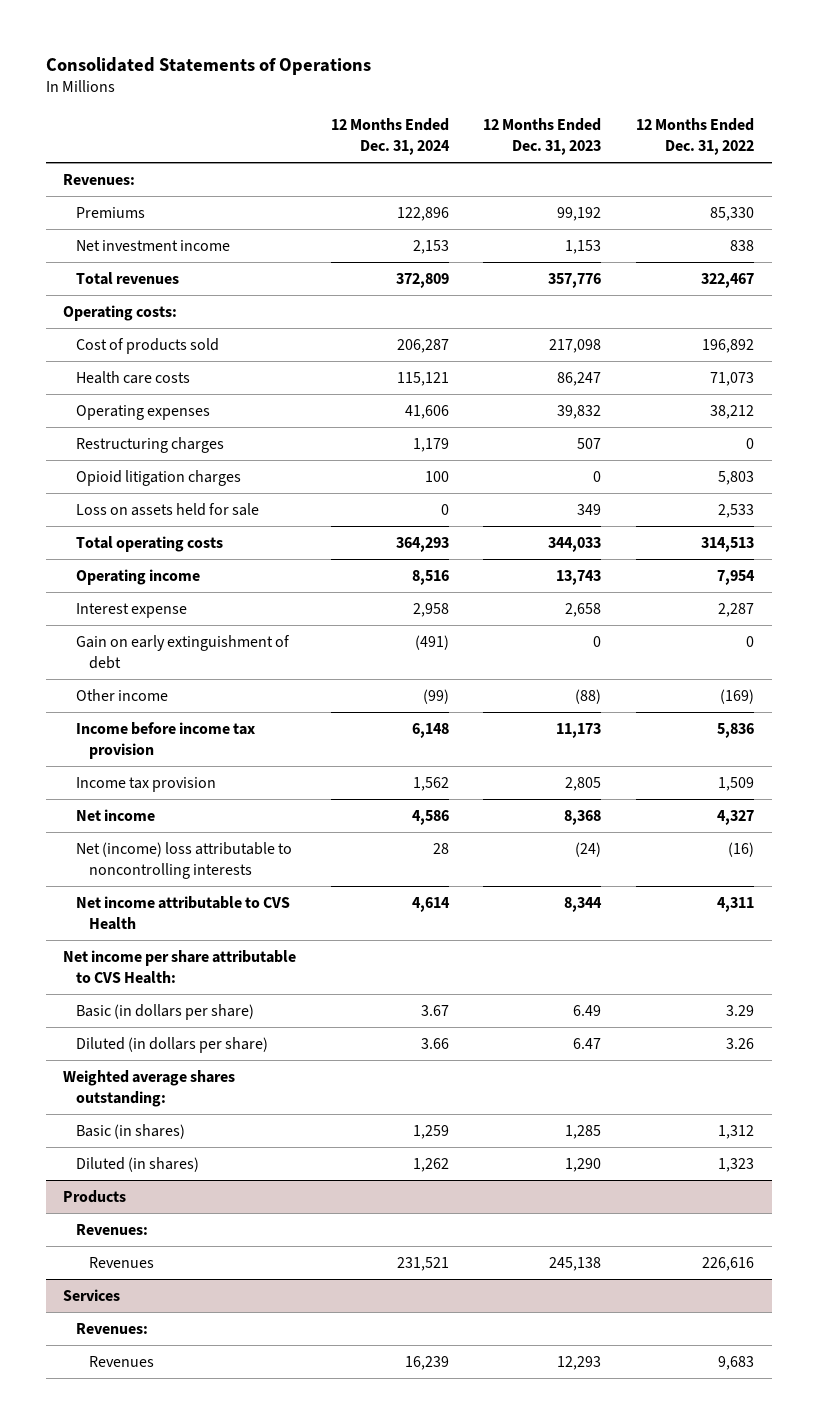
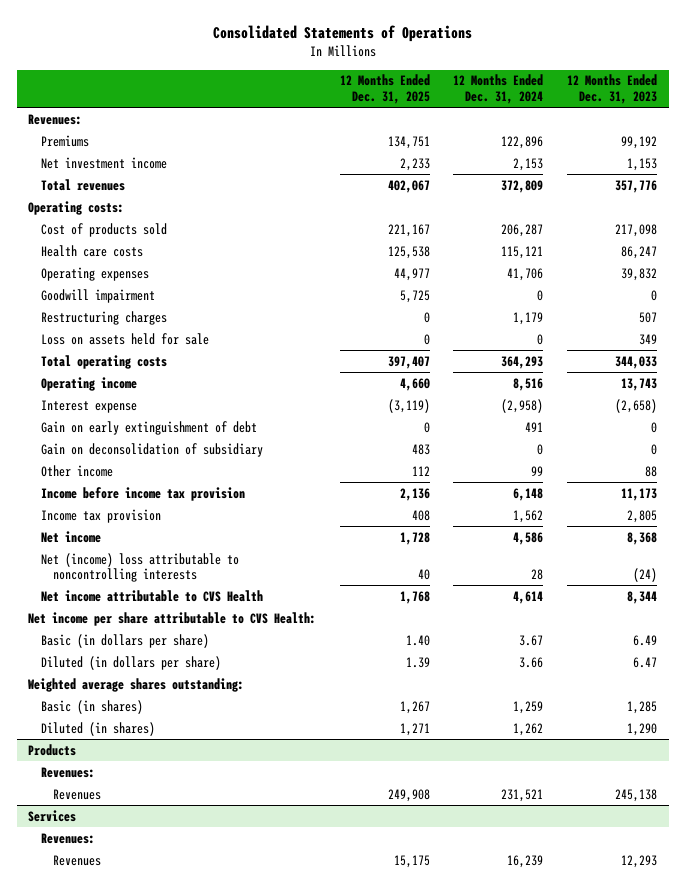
[636,118,755,155] 12 Months Ended Dec. 31, 2022 -> none
none -> [339,74,430,105] 12 Months Ended Dec. 31, 2025
[404,404,449,419] 41,606 -> [507,267,544,281] 41,706
none -> [40,288,155,303] Goodwill impairment
[76,469,242,486] Opioid litigation charges -> none
[412,602,449,617] 2,958 -> [501,398,544,413] (2,958)
[565,602,602,617] 2,658 -> [614,398,657,413] (2,658)
[414,634,449,650] (491) -> [525,421,544,432] 491
none -> [40,442,263,457] Gain on deconsolidation of subsidiary
[422,688,449,704] (99) -> [531,465,544,476] 99
[575,688,602,704] (88) -> [644,465,657,477] 88

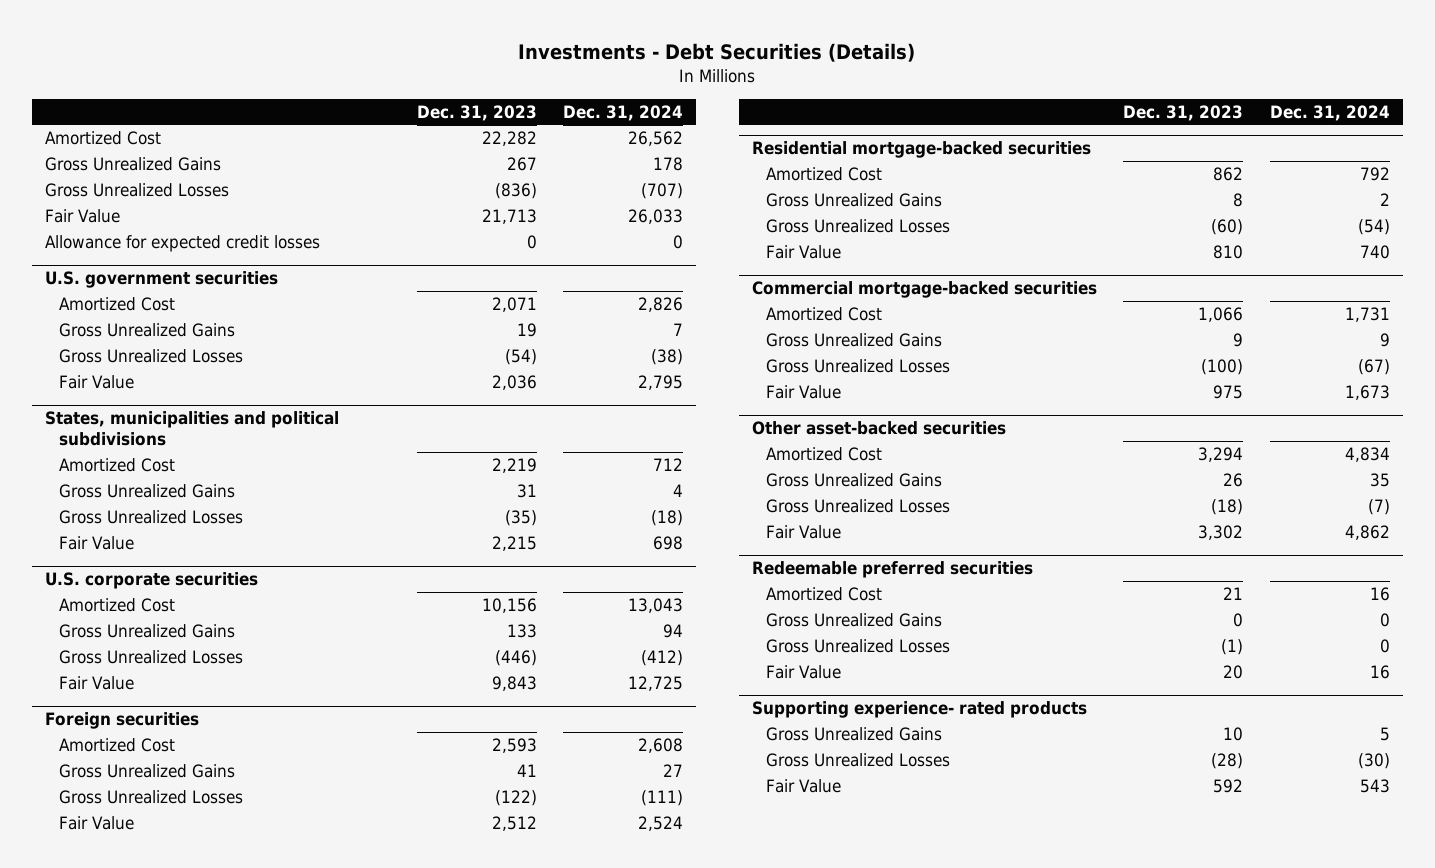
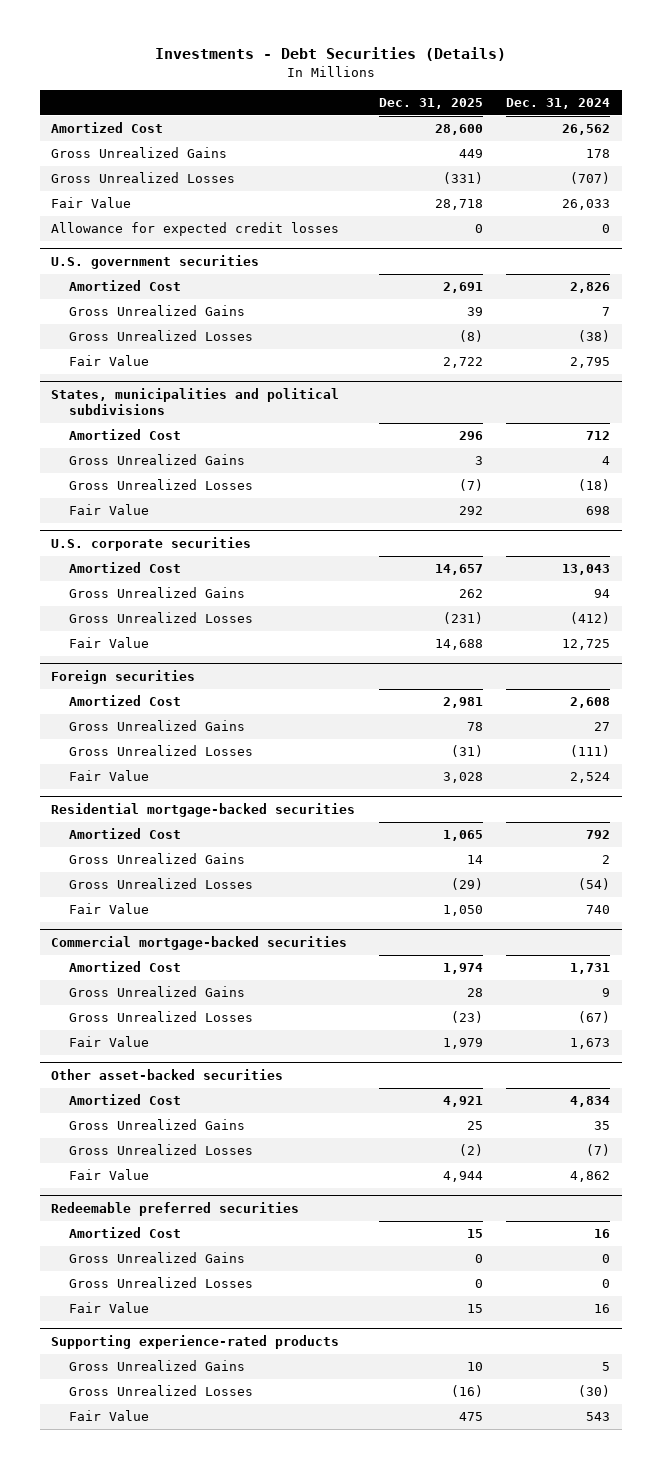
[416,104,537,121] Dec. 31, 2023 -> none
none -> [378,97,483,109] Dec. 31, 2025
[752,701,1088,719] Supporting experience- rated products -> [51,1335,340,1350] Supporting experience-rated products

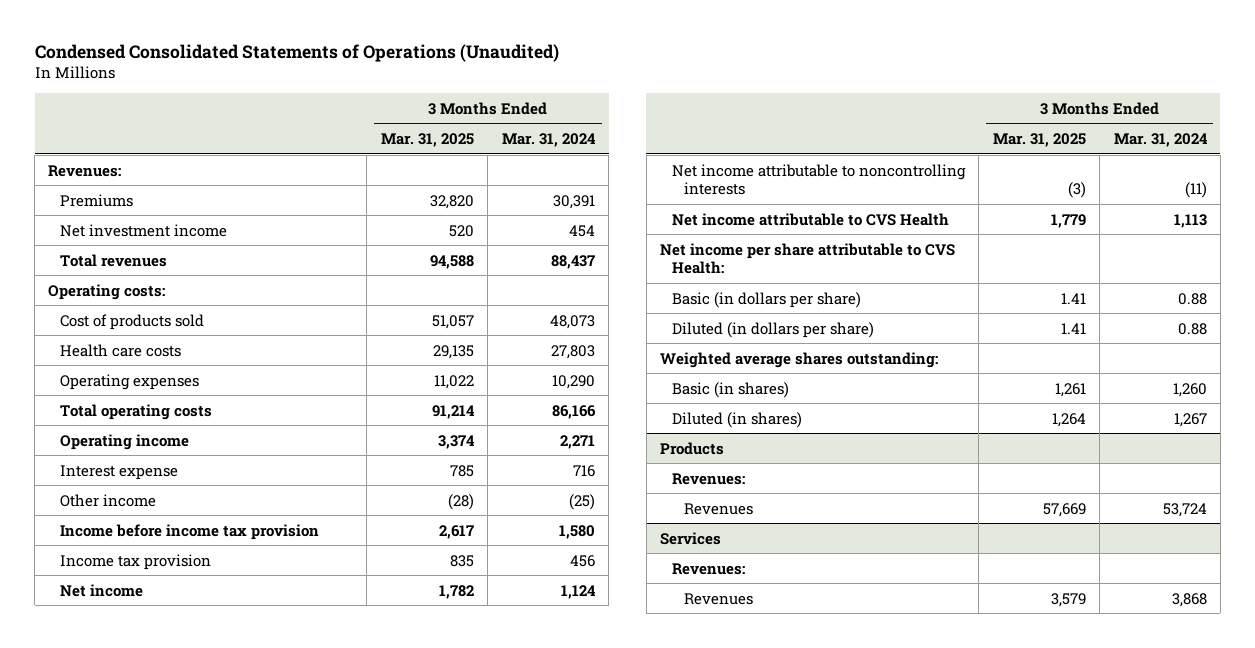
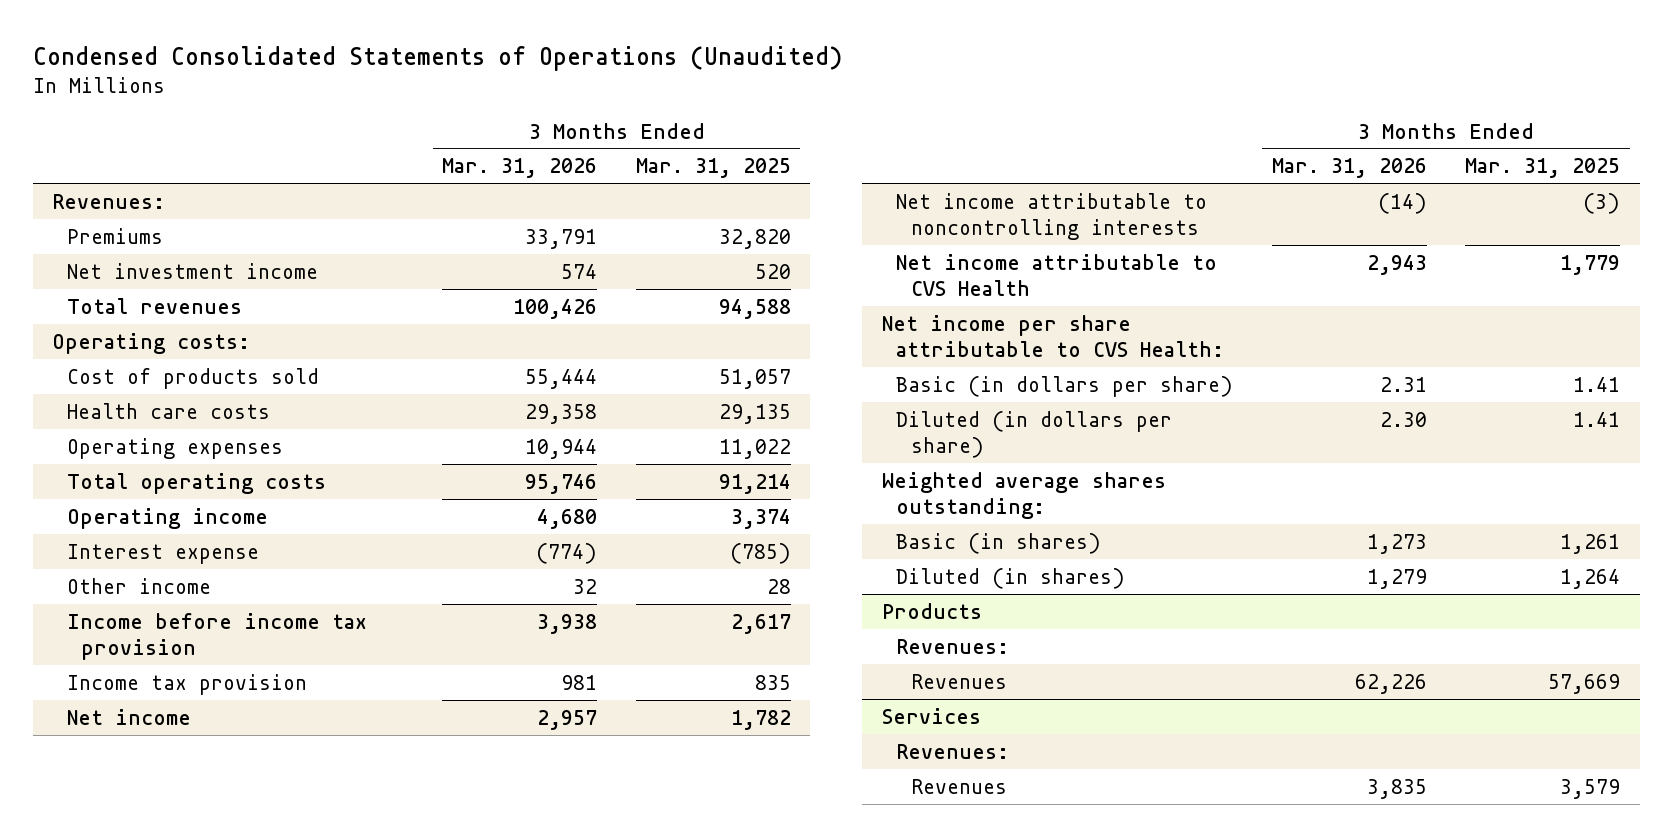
[501,133,596,148] Mar. 31, 2024 -> none
none -> [442,158,598,179] Mar. 31, 2026
[449,464,474,477] 785 -> [729,542,791,564] (785)
[447,493,474,510] (28) -> [766,578,791,594] 28

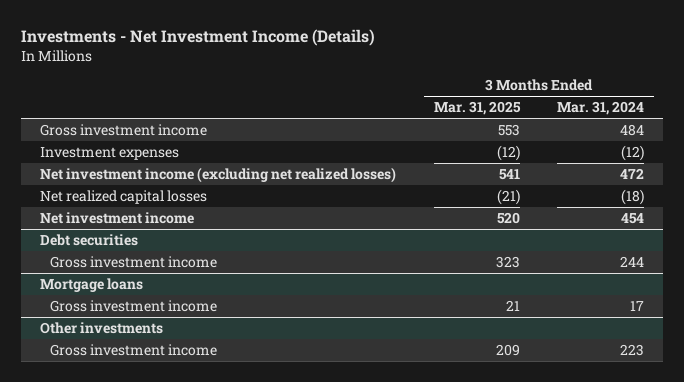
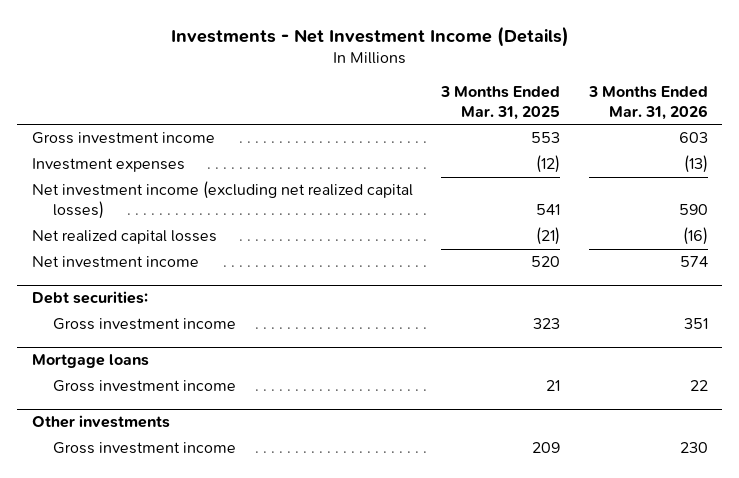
[557,101,645,116] Mar. 31, 2024 -> none
none -> [587,85,708,121] 3 Months Ended Mar. 31, 2026
[39,166,396,183] Net investment income (excluding net realized losses) -> [31,181,413,220] Net investment income (excluding net realized capital losses)
[39,233,138,246] Debt securities -> [31,291,148,305] Debt securities:

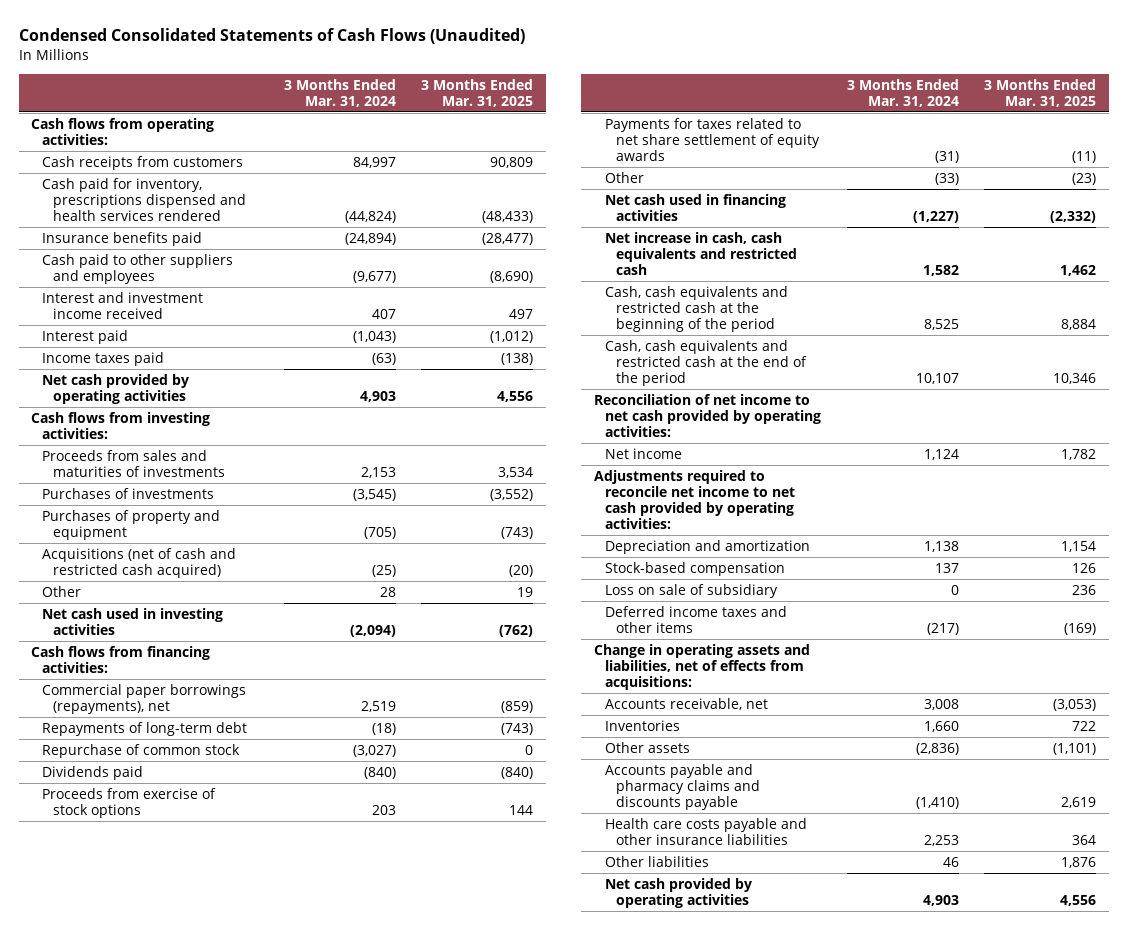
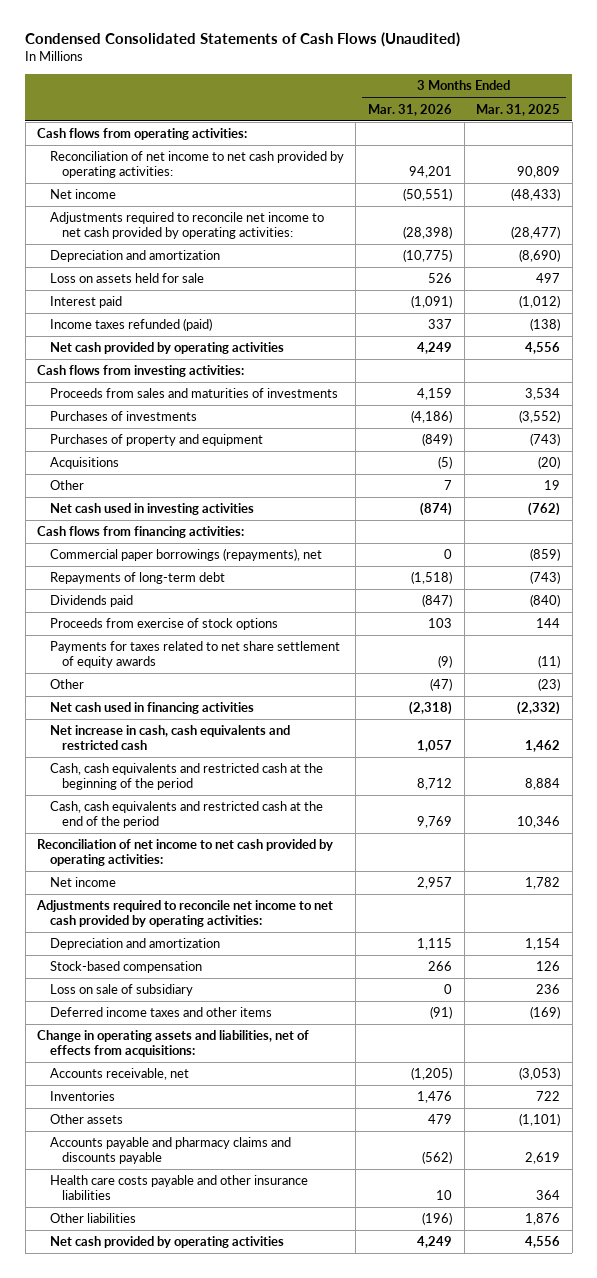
[283,78,396,107] 3 Months Ended Mar. 31, 2024 -> none
none -> [367,103,452,116] Mar. 31, 2026
[42,155,244,170] Cash receipts from customers -> [49,151,344,178] Reconciliation of net income to net cash provided by operating activities:
[42,177,247,222] Cash paid for inventory, prescriptions dispensed and health services rendered -> [49,189,116,200] Net income
[42,231,203,246] Insurance benefits paid -> [49,212,324,239] Adjustments required to reconcile net income to net cash provided by operating activities:
[42,253,234,285] Cash paid to other suppliers and employees -> [49,250,220,263] Depreciation and amortization
[42,291,204,320] Interest and investment income received -> [49,273,204,284] Loss on assets held for sale
[42,351,165,366] Income taxes paid -> [49,318,212,332] Income taxes refunded (paid)
[42,547,237,579] Acquisitions (net of cash and restricted cash acquired) -> [49,457,119,470] Acquisitions
[42,743,241,758] Repurchase of common stock -> none

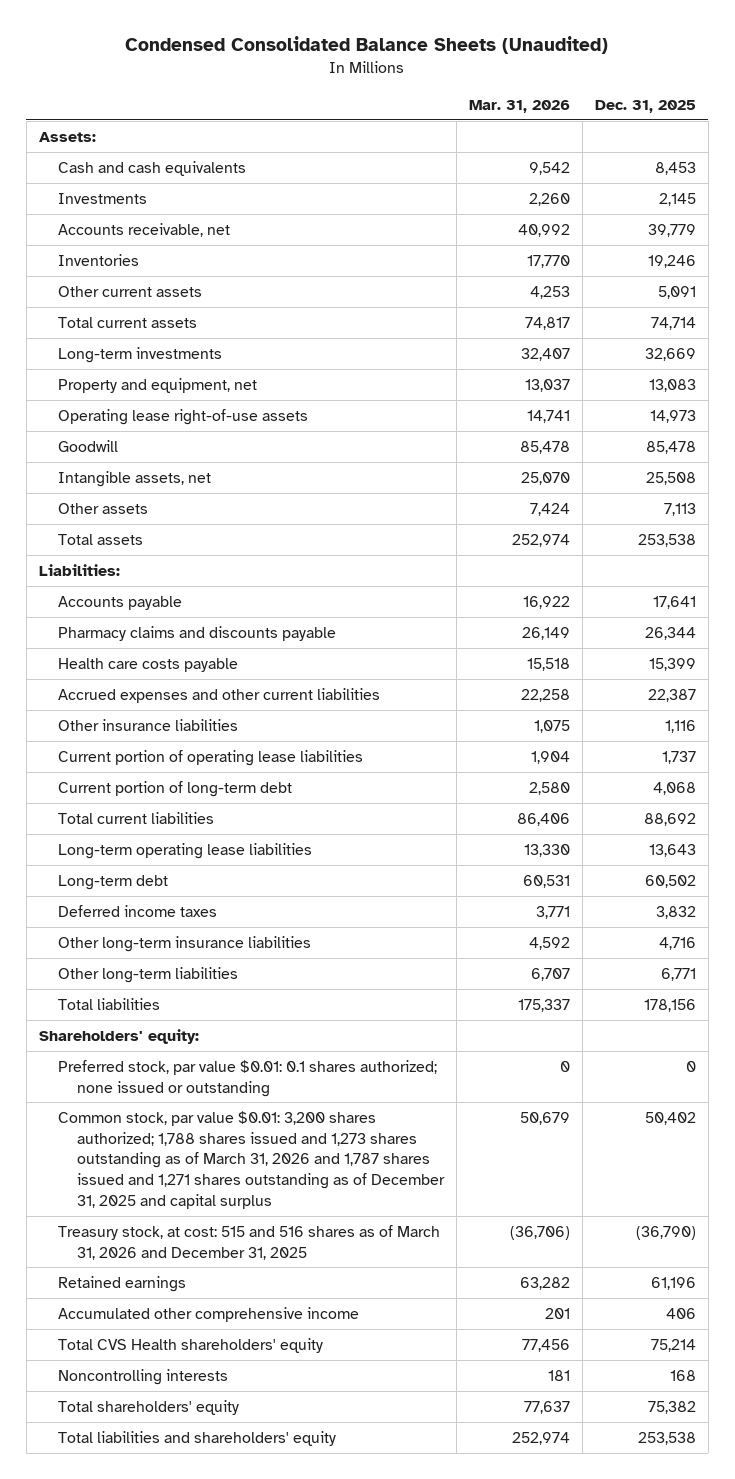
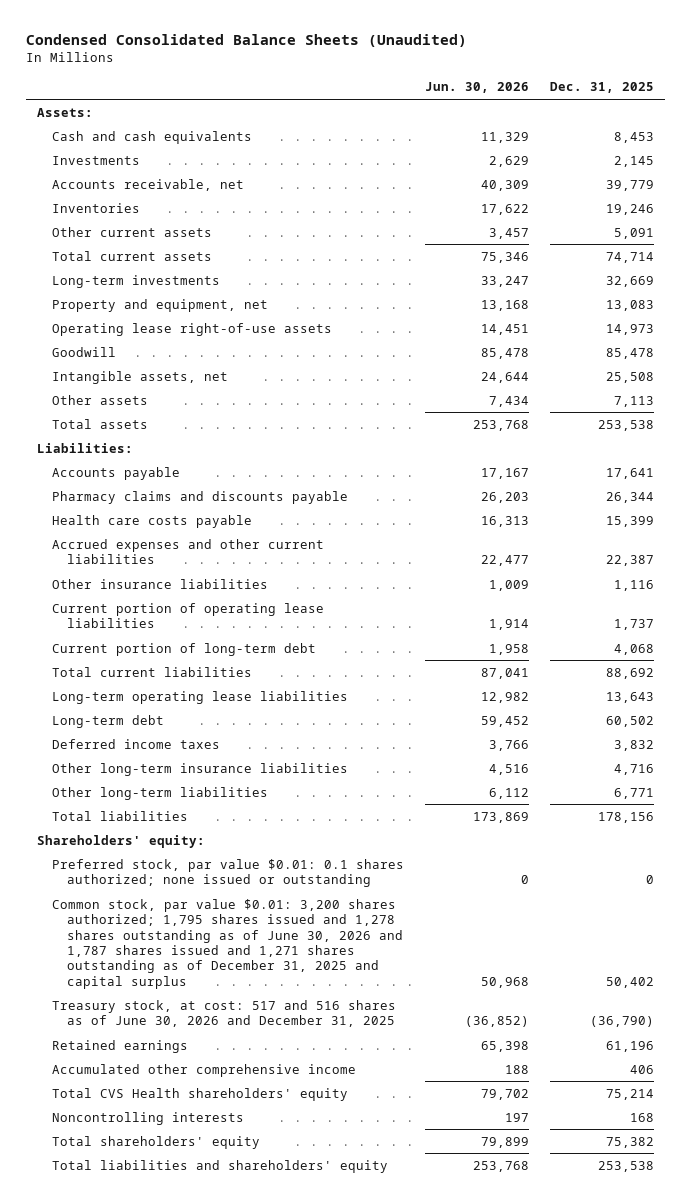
[468,100,570,114] Mar. 31, 2026 -> none
none -> [424,82,529,94] Jun. 30, 2026
[57,1110,445,1209] Common stock, par value $0.01: 3,200 shares authorized; 1,788 shares issued and 1,273 shares outstanding as of March 31, 2026 and 1,787 shares issued and 1,271 shares outstanding as of December 31, 2025 and capital surplus -> [51,898,403,989] Common stock, par value $0.01: 3,200 shares authorized; 1,795 shares issued and 1,278 shares outstanding as of June 30, 2026 and 1,787 shares issued and 1,271 shares outstanding as of December 31, 2025 and capital surplus
[57,1224,440,1260] Treasury stock, at cost: 515 and 516 shares as of March 31, 2026 and December 31, 2025 -> [51,999,396,1028] Treasury stock, at cost: 517 and 516 shares as of June 30, 2026 and December 31, 2025

